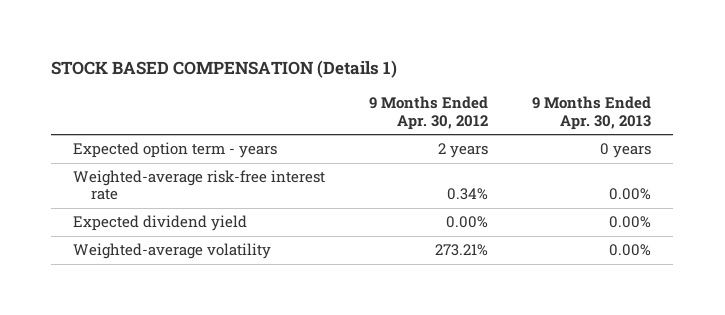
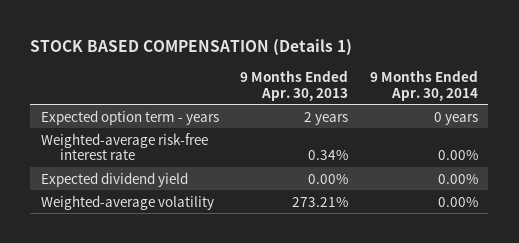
[369,96,489,130] 9 Months Ended Apr. 30, 2012 -> none
none -> [369,69,478,101] 9 Months Ended Apr. 30, 2014
[600,143,652,159] 0 years -> [304,111,349,125] 2 years
[609,188,652,201] 0.00% -> [308,150,349,161] 0.34%
[609,244,652,257] 0.00% -> [292,196,349,207] 273.21%

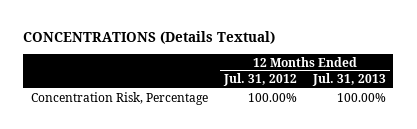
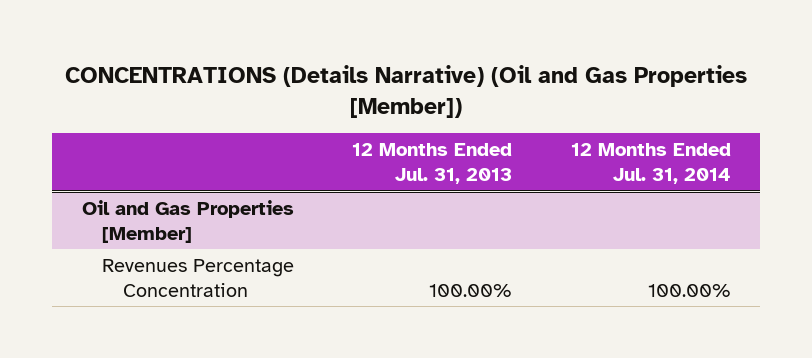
[23,30,276,44] CONCENTRATIONS (Details Textual) -> [65,65,748,118] CONCENTRATIONS (Details Narrative) (Oil and Gas Properties [Member])
[222,73,297,87] Jul. 31, 2012 -> none
none -> [570,143,731,184] 12 Months Ended Jul. 31, 2014
none -> [81,200,294,243] Oil and Gas Properties [Member]
[31,91,209,105] Concentration Risk, Percentage -> [102,259,295,297] Revenues Percentage Concentration

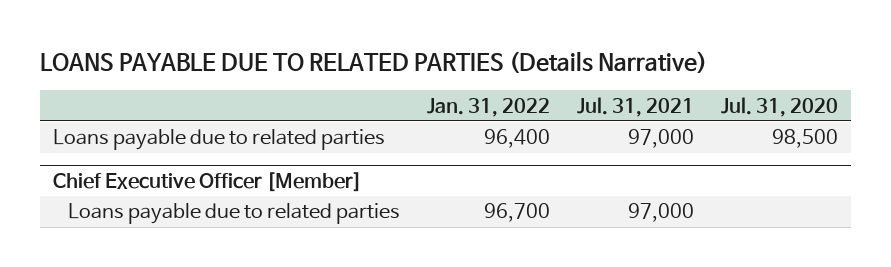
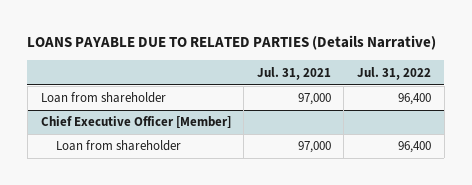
[426,97,550,117] Jan. 31, 2022 -> none
[720,96,838,117] Jul. 31, 2020 -> none
none -> [356,66,431,80] Jul. 31, 2022
[53,129,386,151] Loans payable due to related parties -> [40,92,166,104] Loan from shareholder
[67,203,400,225] Loans payable due to related parties -> [55,140,181,152] Loan from shareholder

